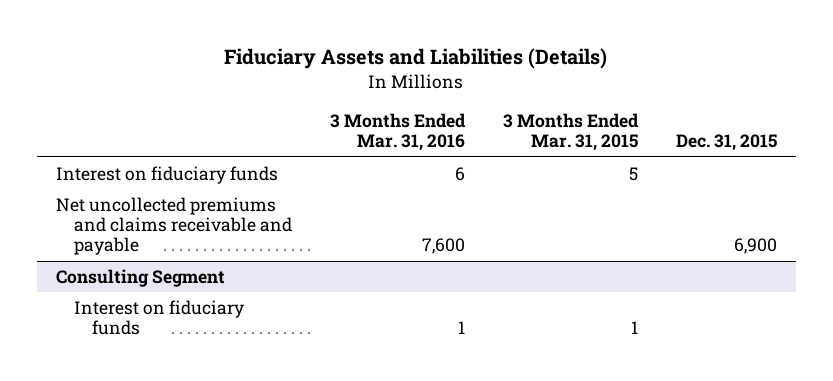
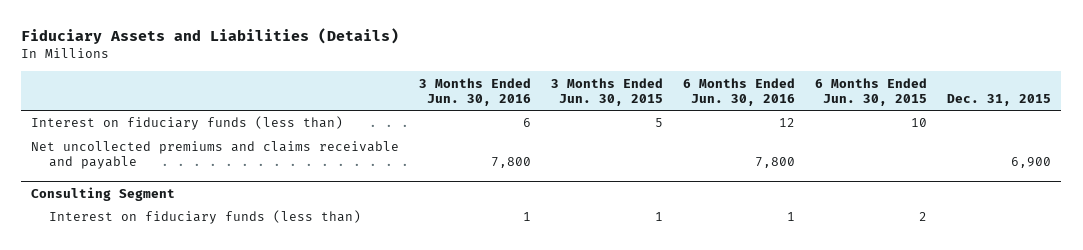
[329,113,466,152] 3 Months Ended Mar. 31, 2016 -> none
[502,113,639,152] 3 Months Ended Mar. 31, 2015 -> none
none -> [419,77,532,106] 3 Months Ended Jun. 30, 2016
none -> [551,77,664,106] 3 Months Ended Jun. 30, 2015
none -> [683,77,796,106] 6 Months Ended Jun. 30, 2016
none -> [815,77,928,106] 6 Months Ended Jun. 30, 2015
[55,166,278,185] Interest on fiduciary funds -> [31,116,344,131] Interest on fiduciary funds (less than)
[74,300,245,336] Interest on fiduciary funds -> [49,210,362,225] Interest on fiduciary funds (less than)

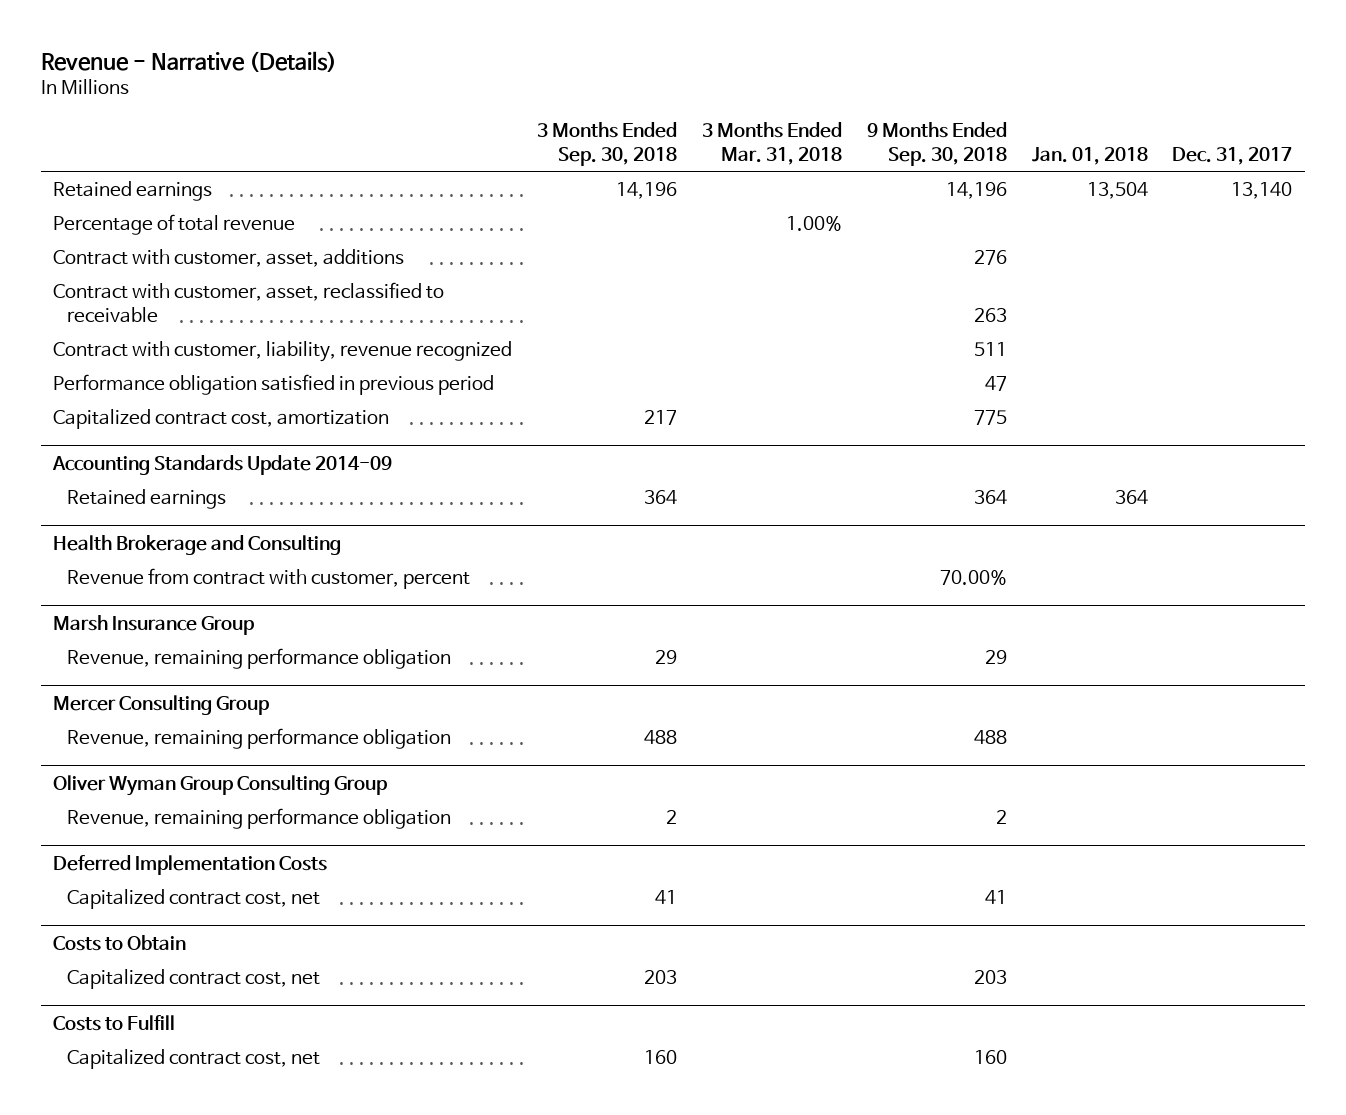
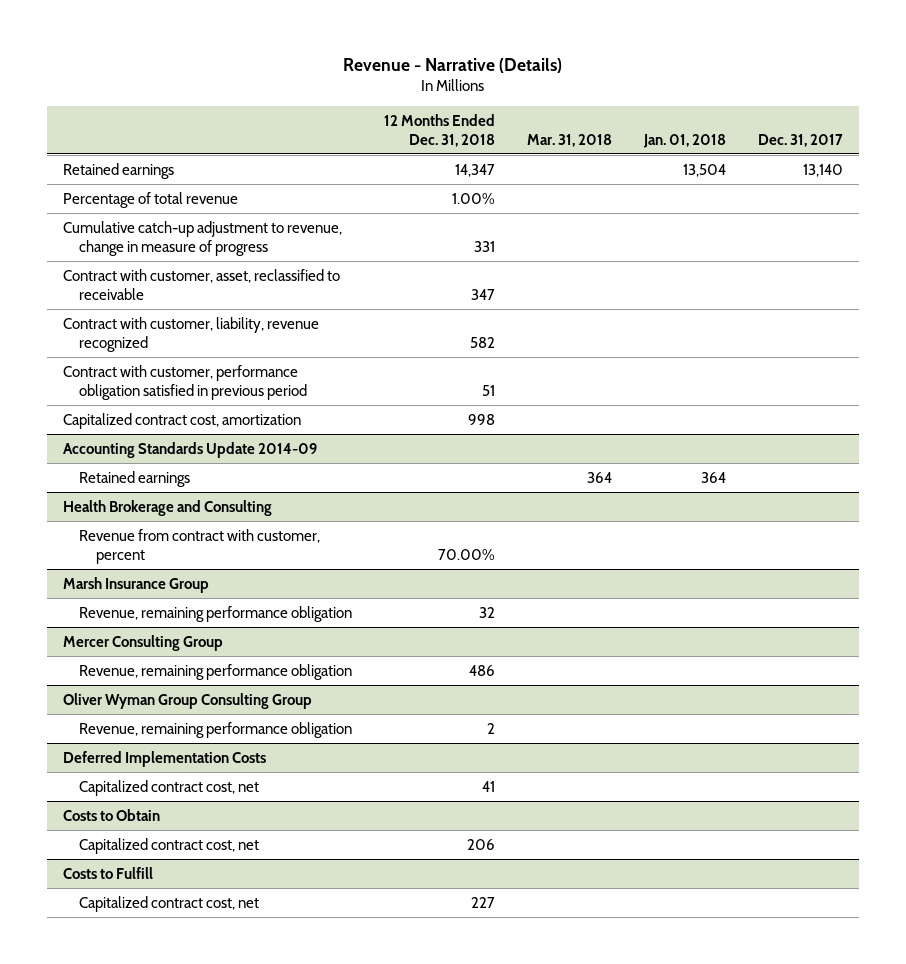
[537,121,678,166] 3 Months Ended Sep. 30, 2018 -> none
[701,121,842,165] 3 Months Ended Mar. 31, 2018 -> none
[866,121,1007,166] 9 Months Ended Sep. 30, 2018 -> none
none -> [384,113,496,147] 12 Months Ended Dec. 31, 2018
none -> [527,133,613,147] Mar. 31, 2018
[53,248,405,267] Contract with customer, asset, additions -> [63,220,343,256] Cumulative catch-up adjustment to revenue, change in measure of progress
[53,373,495,395] Performance obligation satisfied in previous period -> [63,364,308,400] Contract with customer, performance obligation satisfied in previous period

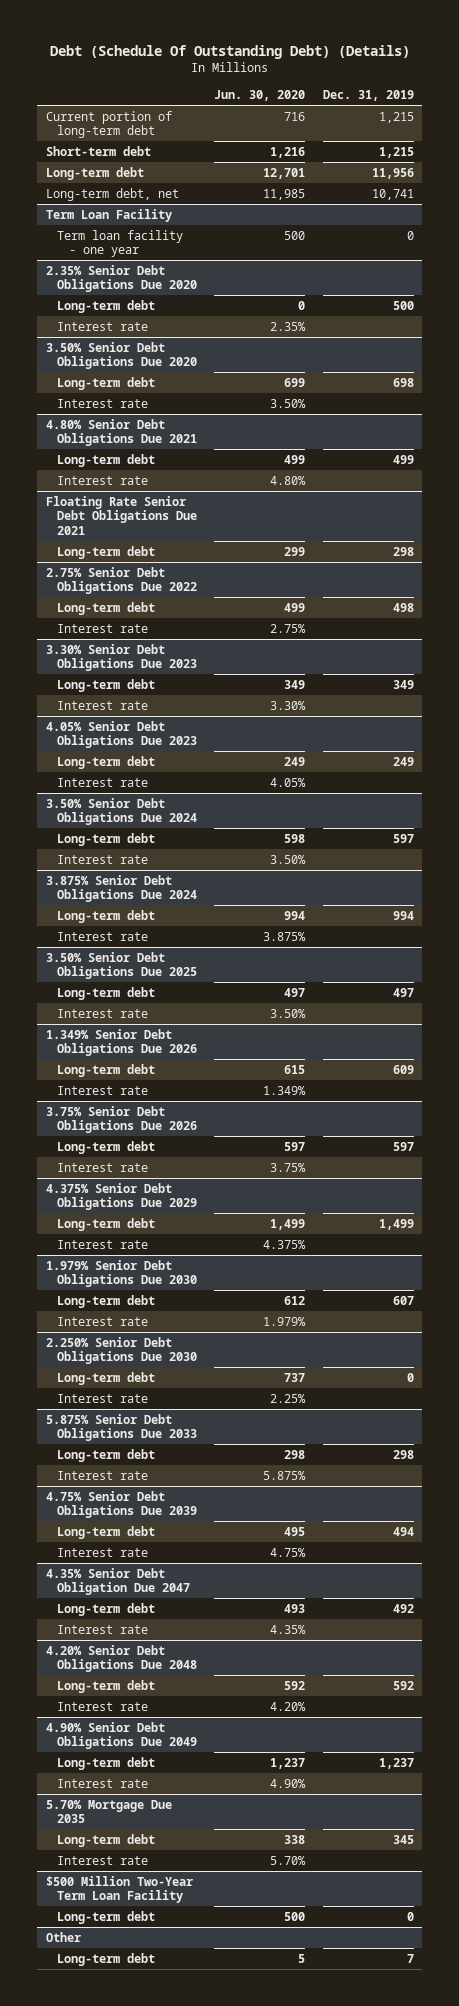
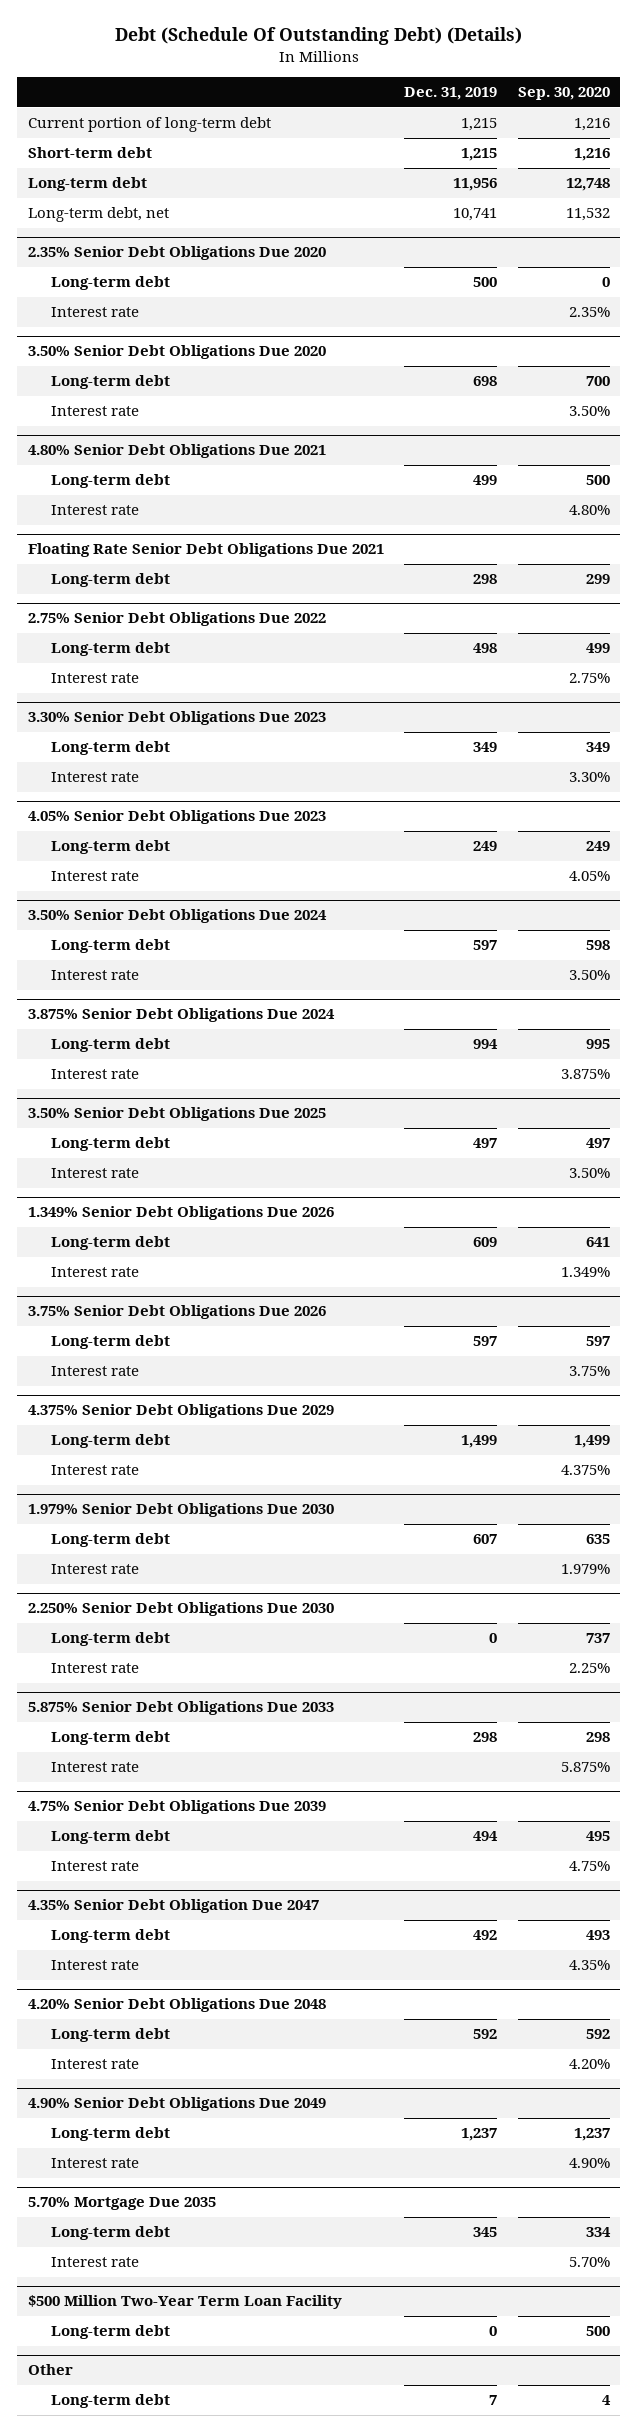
[214,90,306,102] Jun. 30, 2020 -> none
none -> [517,87,610,101] Sep. 30, 2020
[45,208,172,222] Term Loan Facility -> none
[57,229,184,258] Term loan facility - one year -> none

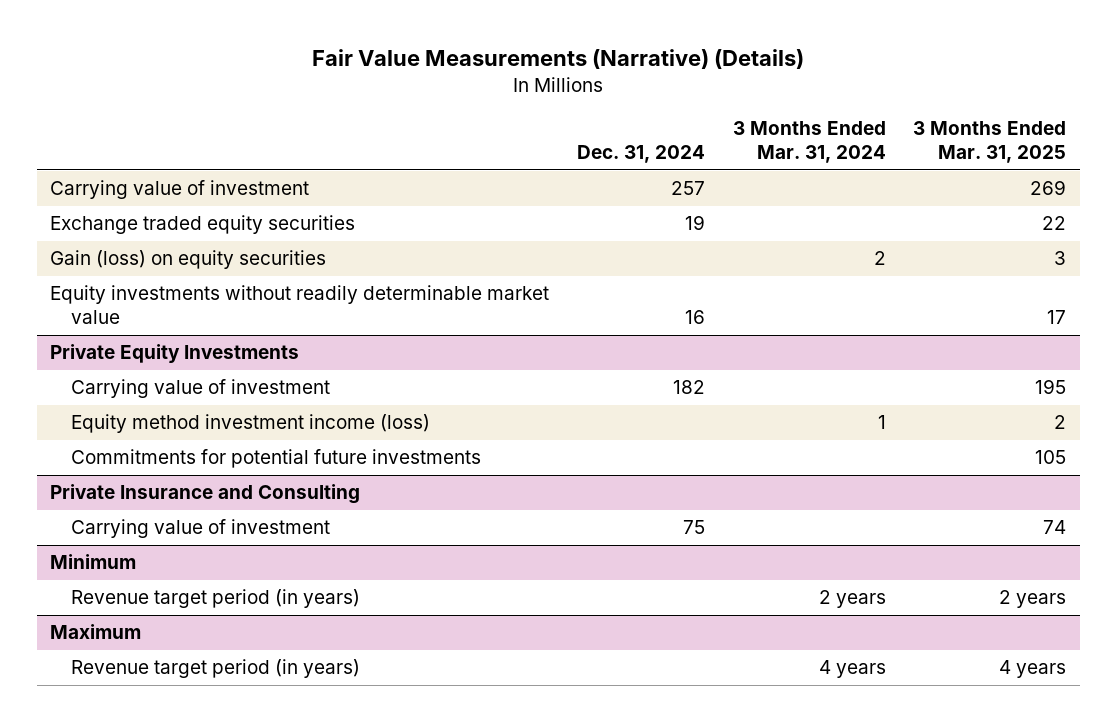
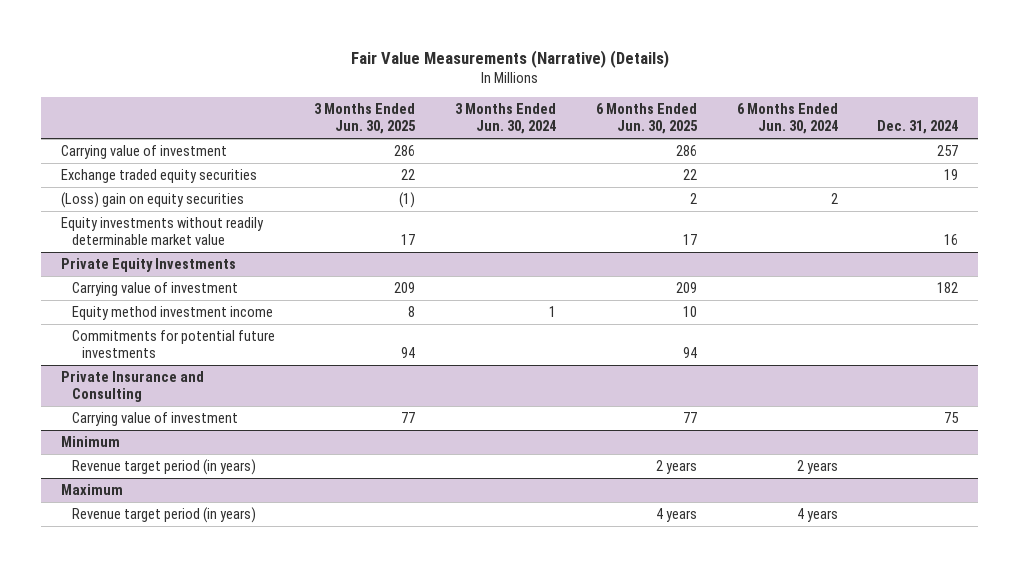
[732,121,886,164] 3 Months Ended Mar. 31, 2024 -> none
[913,121,1067,164] 3 Months Ended Mar. 31, 2025 -> none
none -> [314,103,417,135] 3 Months Ended Jun. 30, 2025
none -> [455,103,557,135] 3 Months Ended Jun. 30, 2024
none -> [595,103,698,135] 6 Months Ended Jun. 30, 2025
none -> [736,103,838,135] 6 Months Ended Jun. 30, 2024
[50,250,327,270] Gain (loss) on equity securities -> [61,192,245,209] (Loss) gain on equity securities
[70,414,430,434] Equity method investment income (loss) -> [71,306,273,321] Equity method investment income

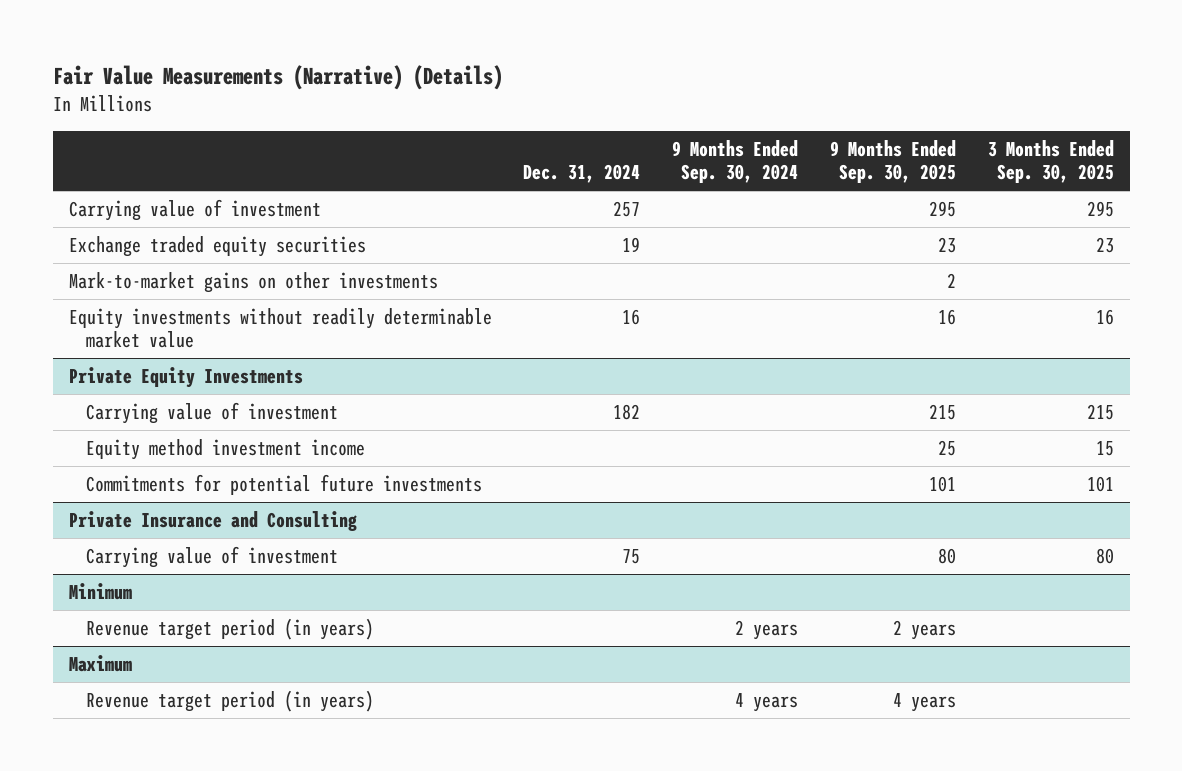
[314,103,417,135] 3 Months Ended Jun. 30, 2025 -> none
[455,103,557,135] 3 Months Ended Jun. 30, 2024 -> none
[595,103,698,135] 6 Months Ended Jun. 30, 2025 -> none
[736,103,838,135] 6 Months Ended Jun. 30, 2024 -> none
none -> [672,140,799,184] 9 Months Ended Sep. 30, 2024
none -> [830,140,957,184] 9 Months Ended Sep. 30, 2025
none -> [987,140,1114,184] 3 Months Ended Sep. 30, 2025
[61,192,245,209] (Loss) gain on equity securities -> [68,271,438,293] Mark-to-market gains on other investments

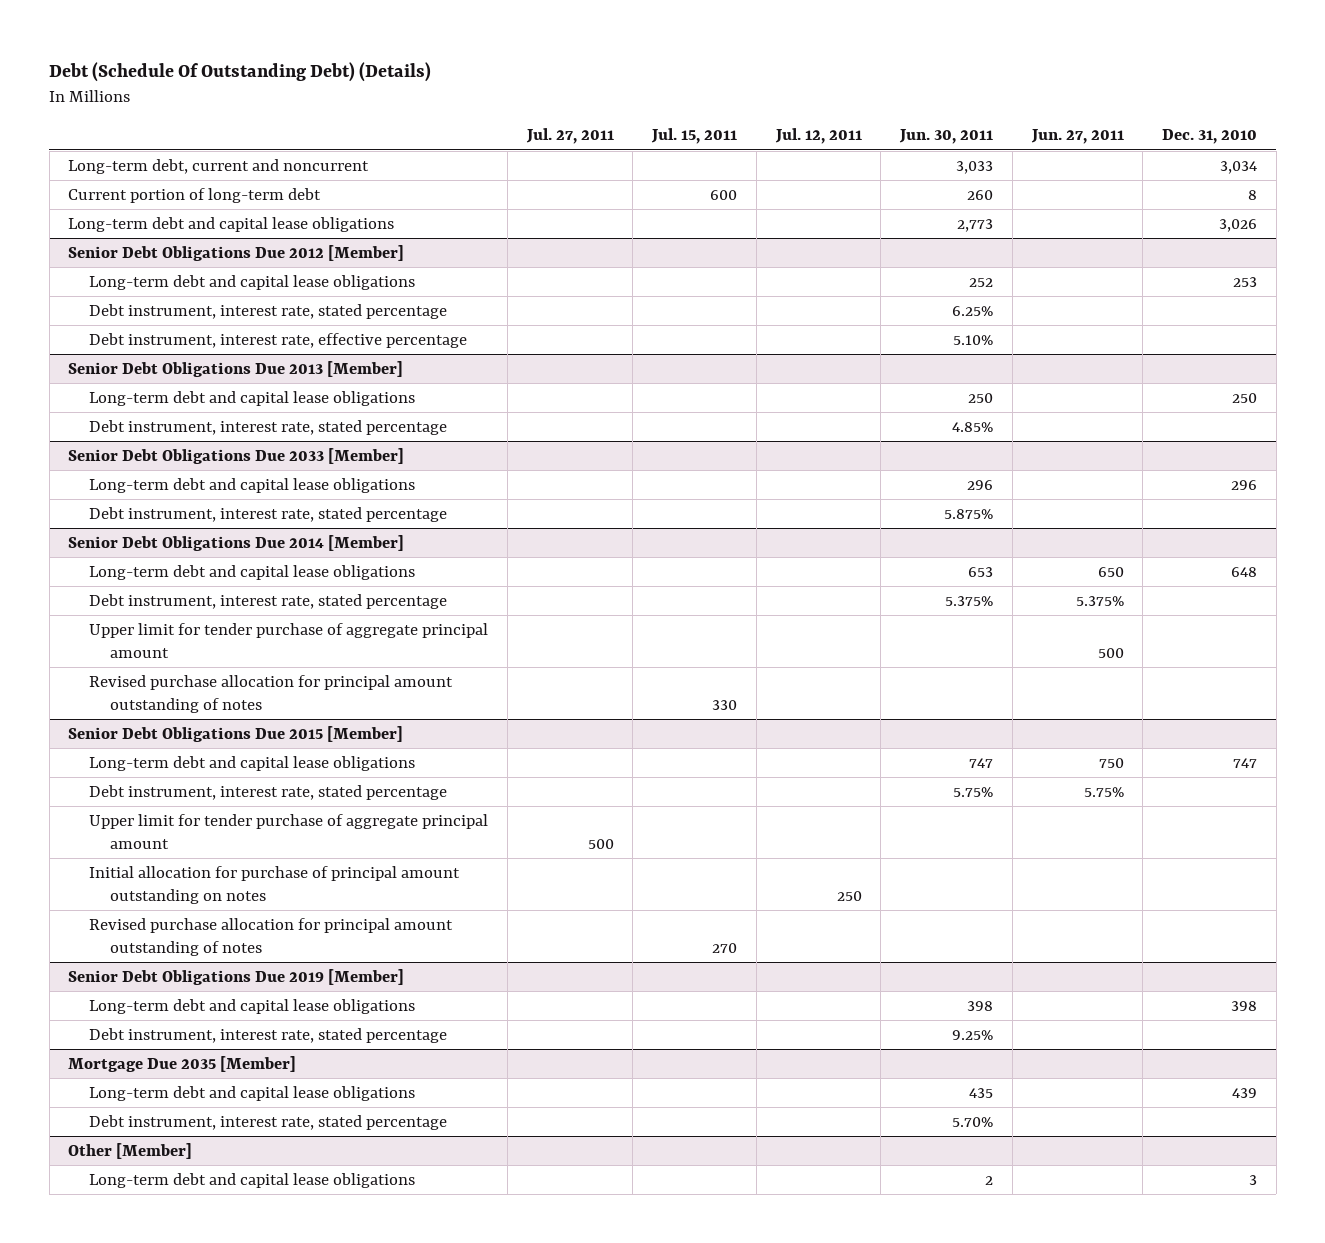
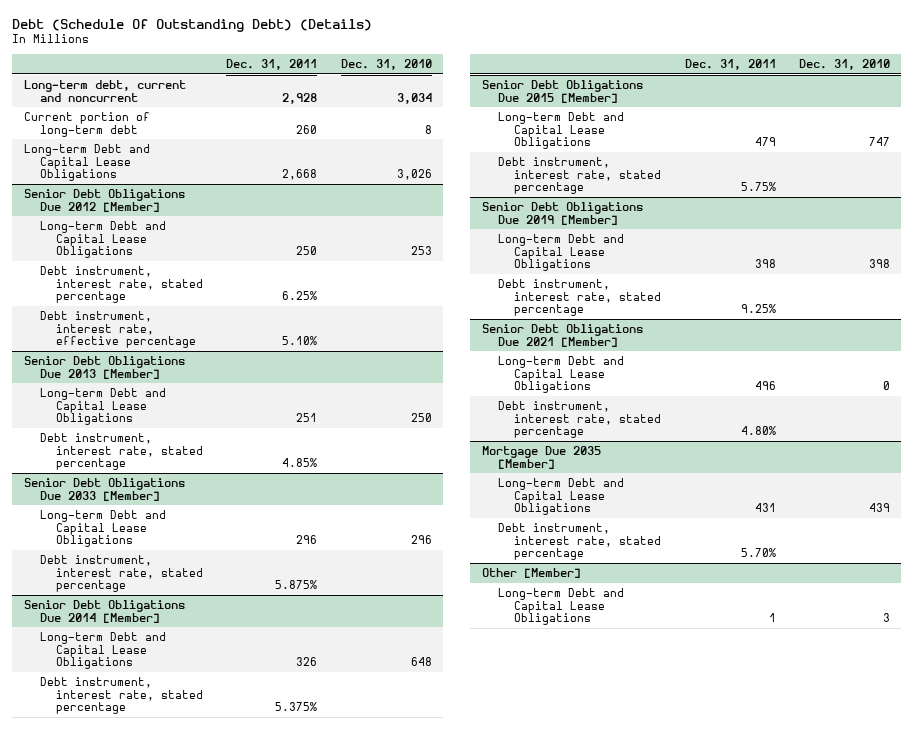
[525,128,614,145] Jul. 27, 2011 -> none
[651,128,738,145] Jul. 15, 2011 -> none
[774,128,862,145] Jul. 12, 2011 -> none
[899,129,994,145] Jun. 30, 2011 -> none
[1030,129,1124,145] Jun. 27, 2011 -> none
none -> [226,59,318,71] Dec. 31, 2011
[68,216,395,232] Long-term debt and capital lease obligations -> [23,143,150,182] Long-term Debt and Capital Lease Obligations
[89,274,416,290] Long-term debt and capital lease obligations -> [39,220,166,259] Long-term Debt and Capital Lease Obligations
[89,390,416,406] Long-term debt and capital lease obligations -> [39,387,166,426] Long-term Debt and Capital Lease Obligations
[89,477,416,493] Long-term debt and capital lease obligations -> [39,509,166,548] Long-term Debt and Capital Lease Obligations
[89,564,416,580] Long-term debt and capital lease obligations -> [39,631,166,670] Long-term Debt and Capital Lease Obligations
[89,622,489,658] Upper limit for tender purchase of aggregate principal amount -> none
[89,674,454,713] Revised purchase allocation for principal amount outstanding of notes -> none
[89,755,416,771] Long-term debt and capital lease obligations -> [498,111,625,150] Long-term Debt and Capital Lease Obligations
[89,813,489,849] Upper limit for tender purchase of aggregate principal amount -> none
[89,865,461,904] Initial allocation for purchase of principal amount outstanding on notes -> none
[89,917,454,956] Revised purchase allocation for principal amount outstanding of notes -> none
[89,998,416,1014] Long-term debt and capital lease obligations -> [498,233,625,272] Long-term Debt and Capital Lease Obligations
none -> [481,323,643,347] Senior Debt Obligations Due 2021 [Member]
none -> [498,355,625,394] Long-term Debt and Capital Lease Obligations
none -> [498,400,662,439] Debt instrument, interest rate, stated percentage
[89,1085,416,1101] Long-term debt and capital lease obligations -> [498,477,625,516] Long-term Debt and Capital Lease Obligations
[89,1172,416,1188] Long-term debt and capital lease obligations -> [498,587,625,626] Long-term Debt and Capital Lease Obligations

